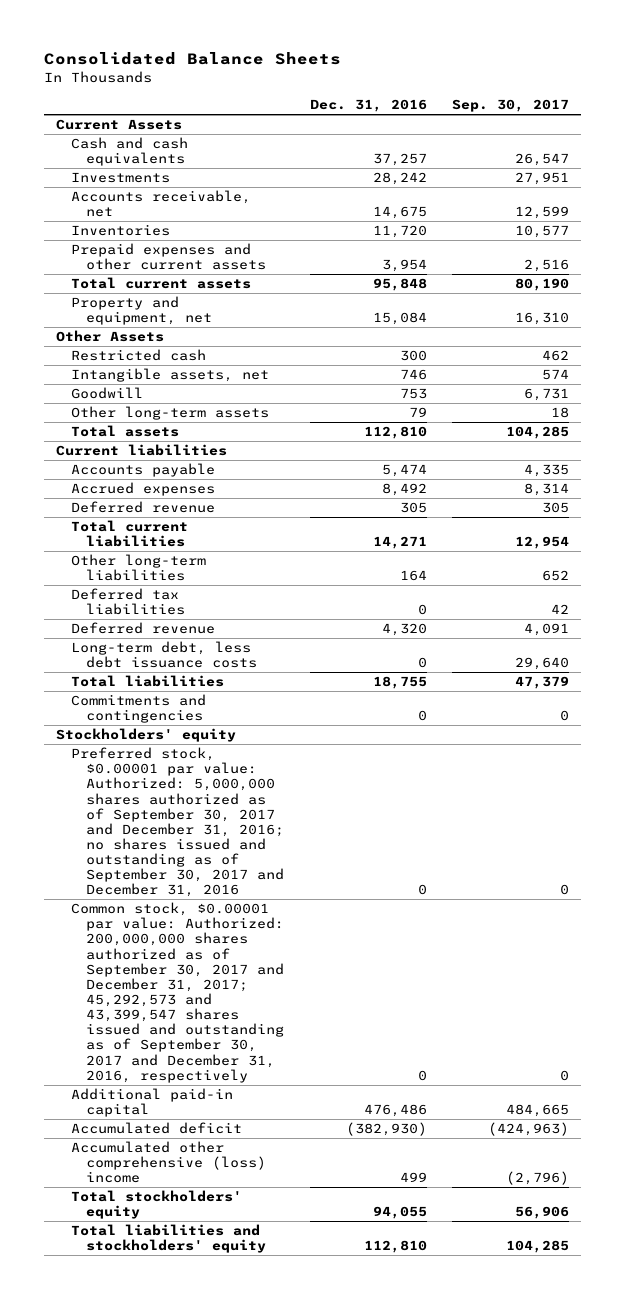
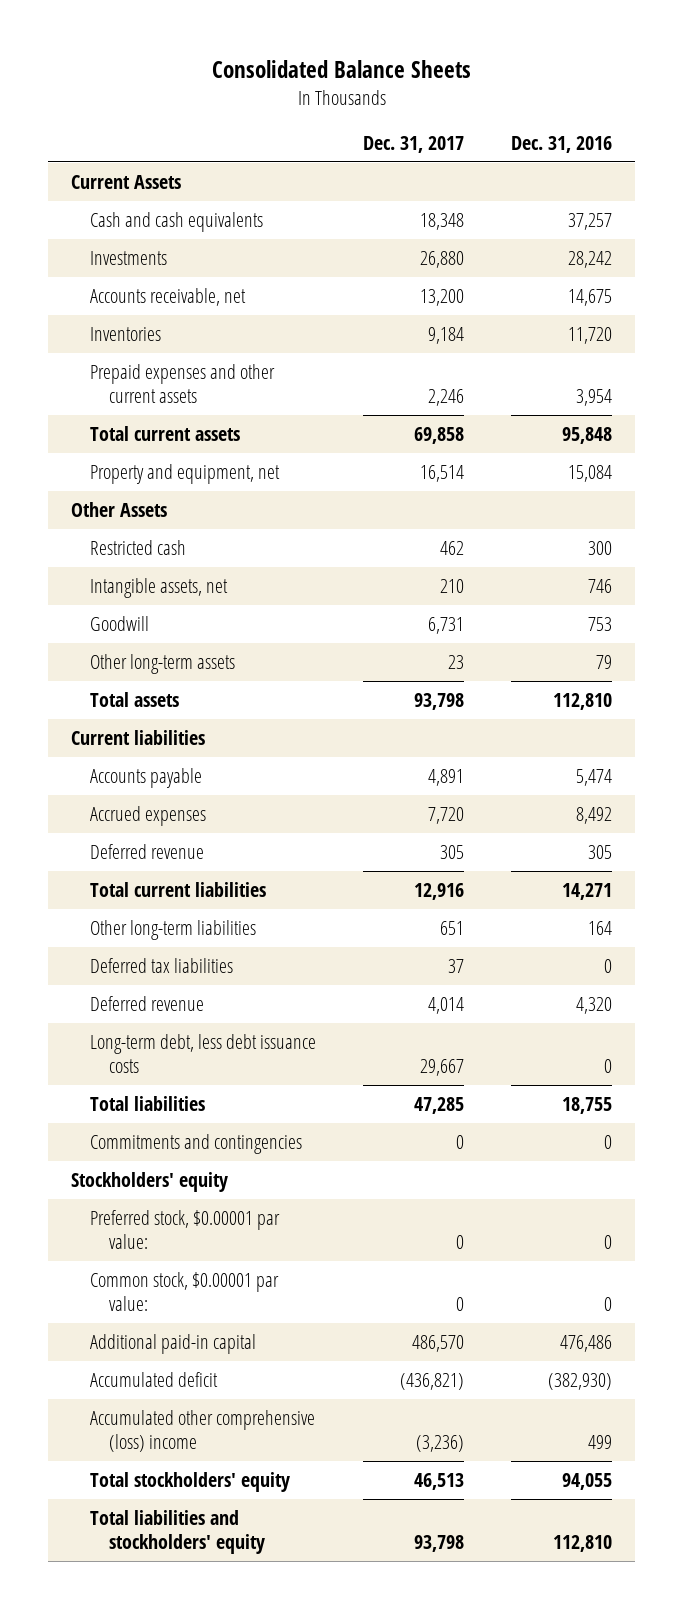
[451,99,569,113] Sep. 30, 2017 -> none
none -> [362,135,464,153] Dec. 31, 2017
[71,747,285,898] Preferred stock, $0.00001 par value: Authorized: 5,000,000 shares authorized as of September 30, 2017 and December 31, 2016; no shares issued and outstanding as of September 30, 2017 and December 31, 2016 -> [89,1209,280,1249] Preferred stock, $0.00001 par value:
[71,902,285,1083] Common stock, $0.00001 par value: Authorized: 200,000,000 shares authorized as of September 30, 2017 and December 31, 2017; 45,292,573 and 43,399,547 shares issued and outstanding as of September 30, 2017 and December 31, 2016, respectively -> [89,1271,279,1311] Common stock, $0.00001 par value:

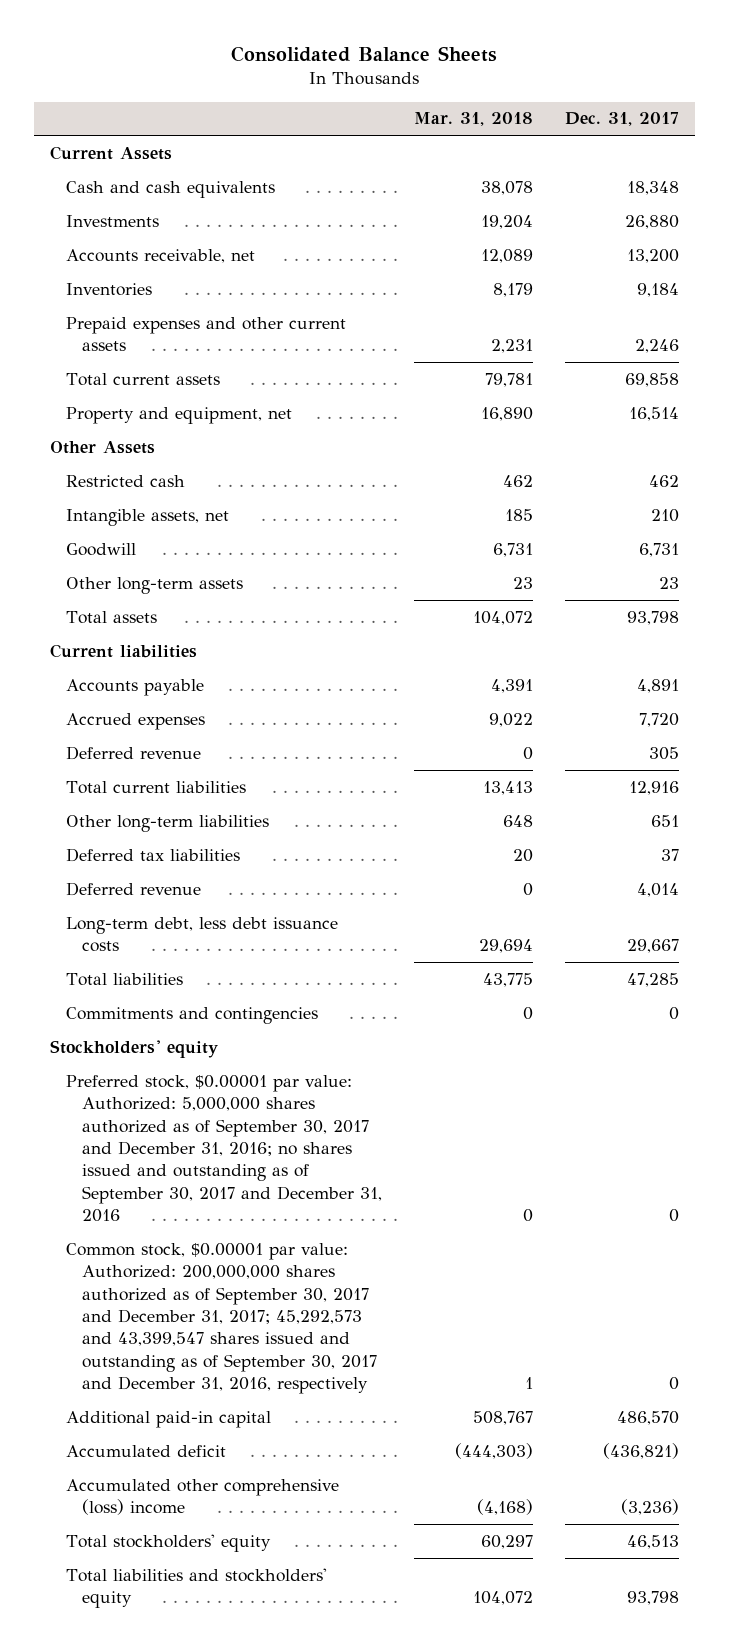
[510,135,612,153] Dec. 31, 2016 -> none
none -> [413,112,533,127] Mar. 31, 2018
[89,1209,280,1249] Preferred stock, $0.00001 par value: -> [65,1074,383,1223] Preferred stock, $0.00001 par value: Authorized: 5,000,000 shares authorized as of September 30, 2017 and December 31, 2016; no shares issued and outstanding as of September 30, 2017 and December 31, 2016
[89,1271,279,1311] Common stock, $0.00001 par value: -> [65,1242,378,1395] Common stock, $0.00001 par value: Authorized: 200,000,000 shares authorized as of September 30, 2017 and December 31, 2017; 45,292,573 and 43,399,547 shares issued and outstanding as of September 30, 2017 and December 31, 2016, respectively

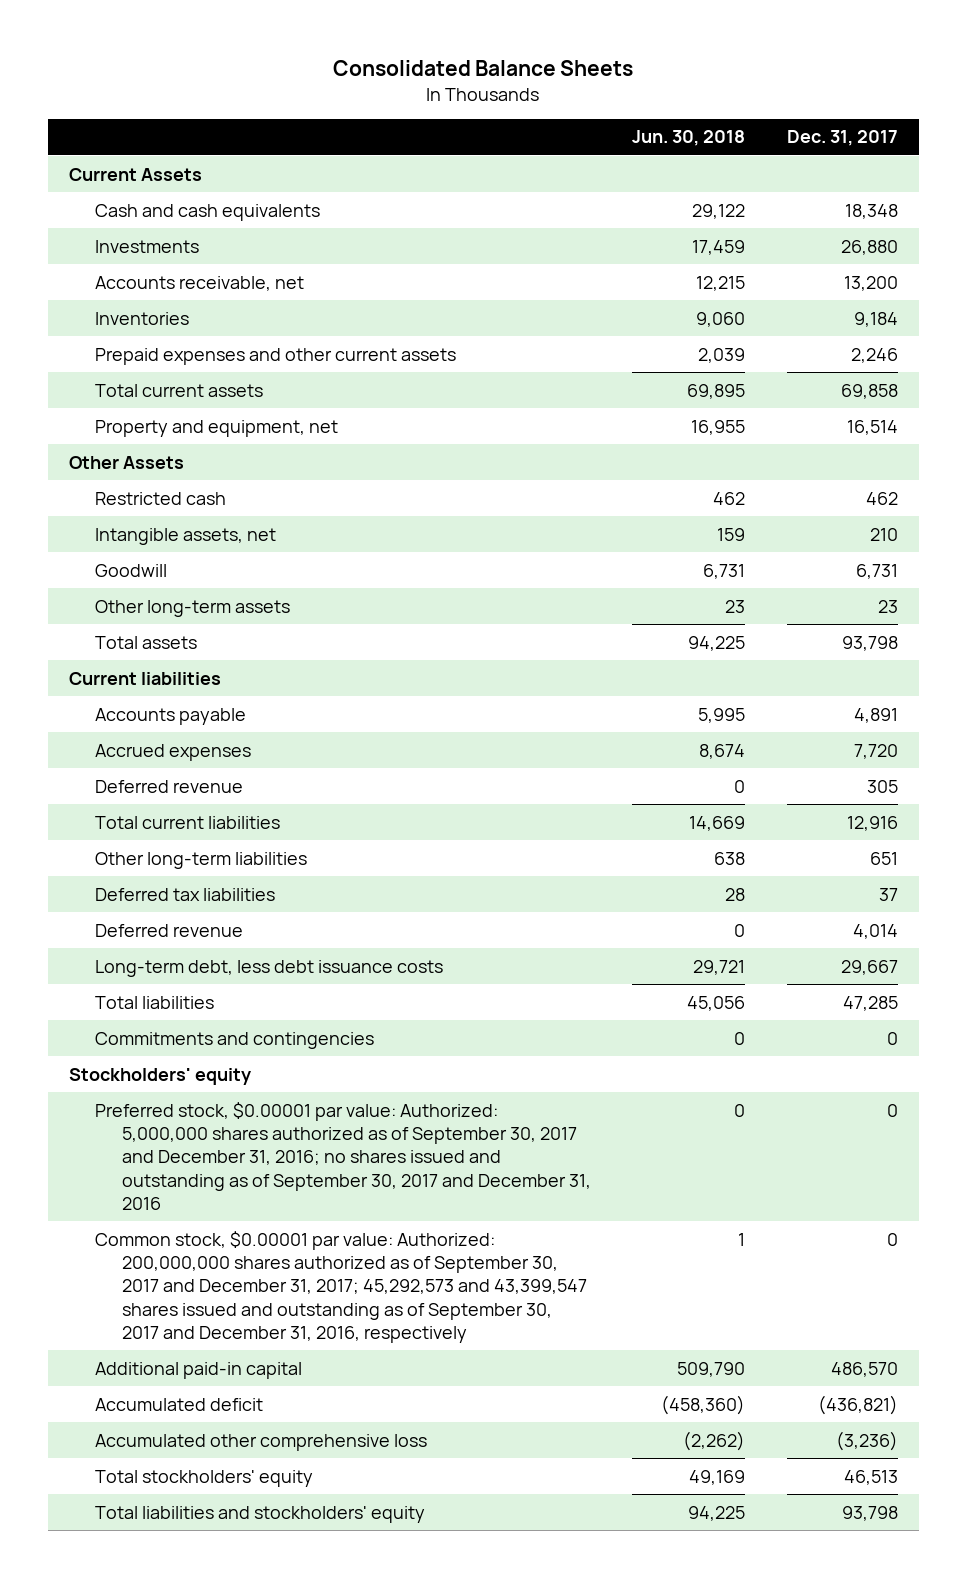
[413,112,533,127] Mar. 31, 2018 -> none
none -> [632,130,746,147] Jun. 30, 2018
[65,1478,339,1516] Accumulated other comprehensive (loss) income -> [95,1433,428,1451] Accumulated other comprehensive loss

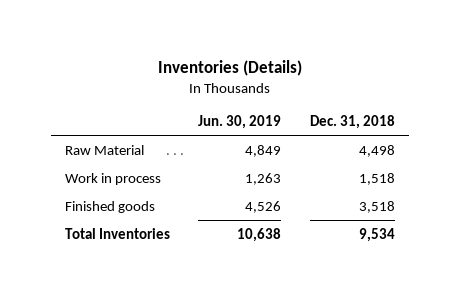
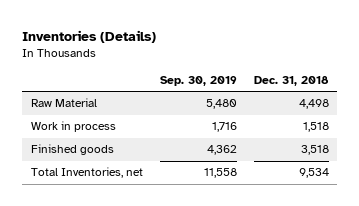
[198,115,282,130] Jun. 30, 2019 -> none
none -> [159,75,237,86] Sep. 30, 2019
[64,227,170,239] Total Inventories -> [30,167,143,179] Total Inventories, net

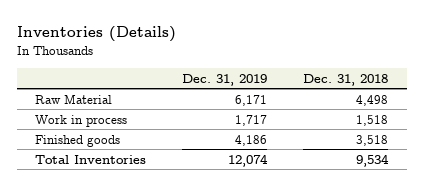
[159,75,237,86] Sep. 30, 2019 -> none
none -> [182,73,268,86] Dec. 31, 2019
[30,167,143,179] Total Inventories, net -> [34,154,146,164] Total Inventories

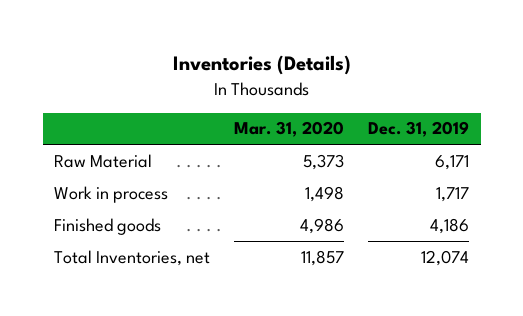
[303,73,389,86] Dec. 31, 2018 -> none
none -> [234,121,345,138] Mar. 31, 2020
[34,154,146,164] Total Inventories -> [54,249,211,266] Total Inventories, net

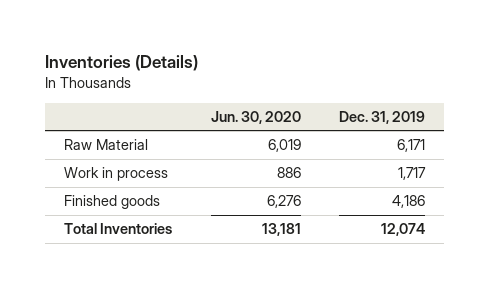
[234,121,345,138] Mar. 31, 2020 -> none
none -> [210,110,301,124] Jun. 30, 2020
[54,249,211,266] Total Inventories, net -> [64,223,173,235] Total Inventories

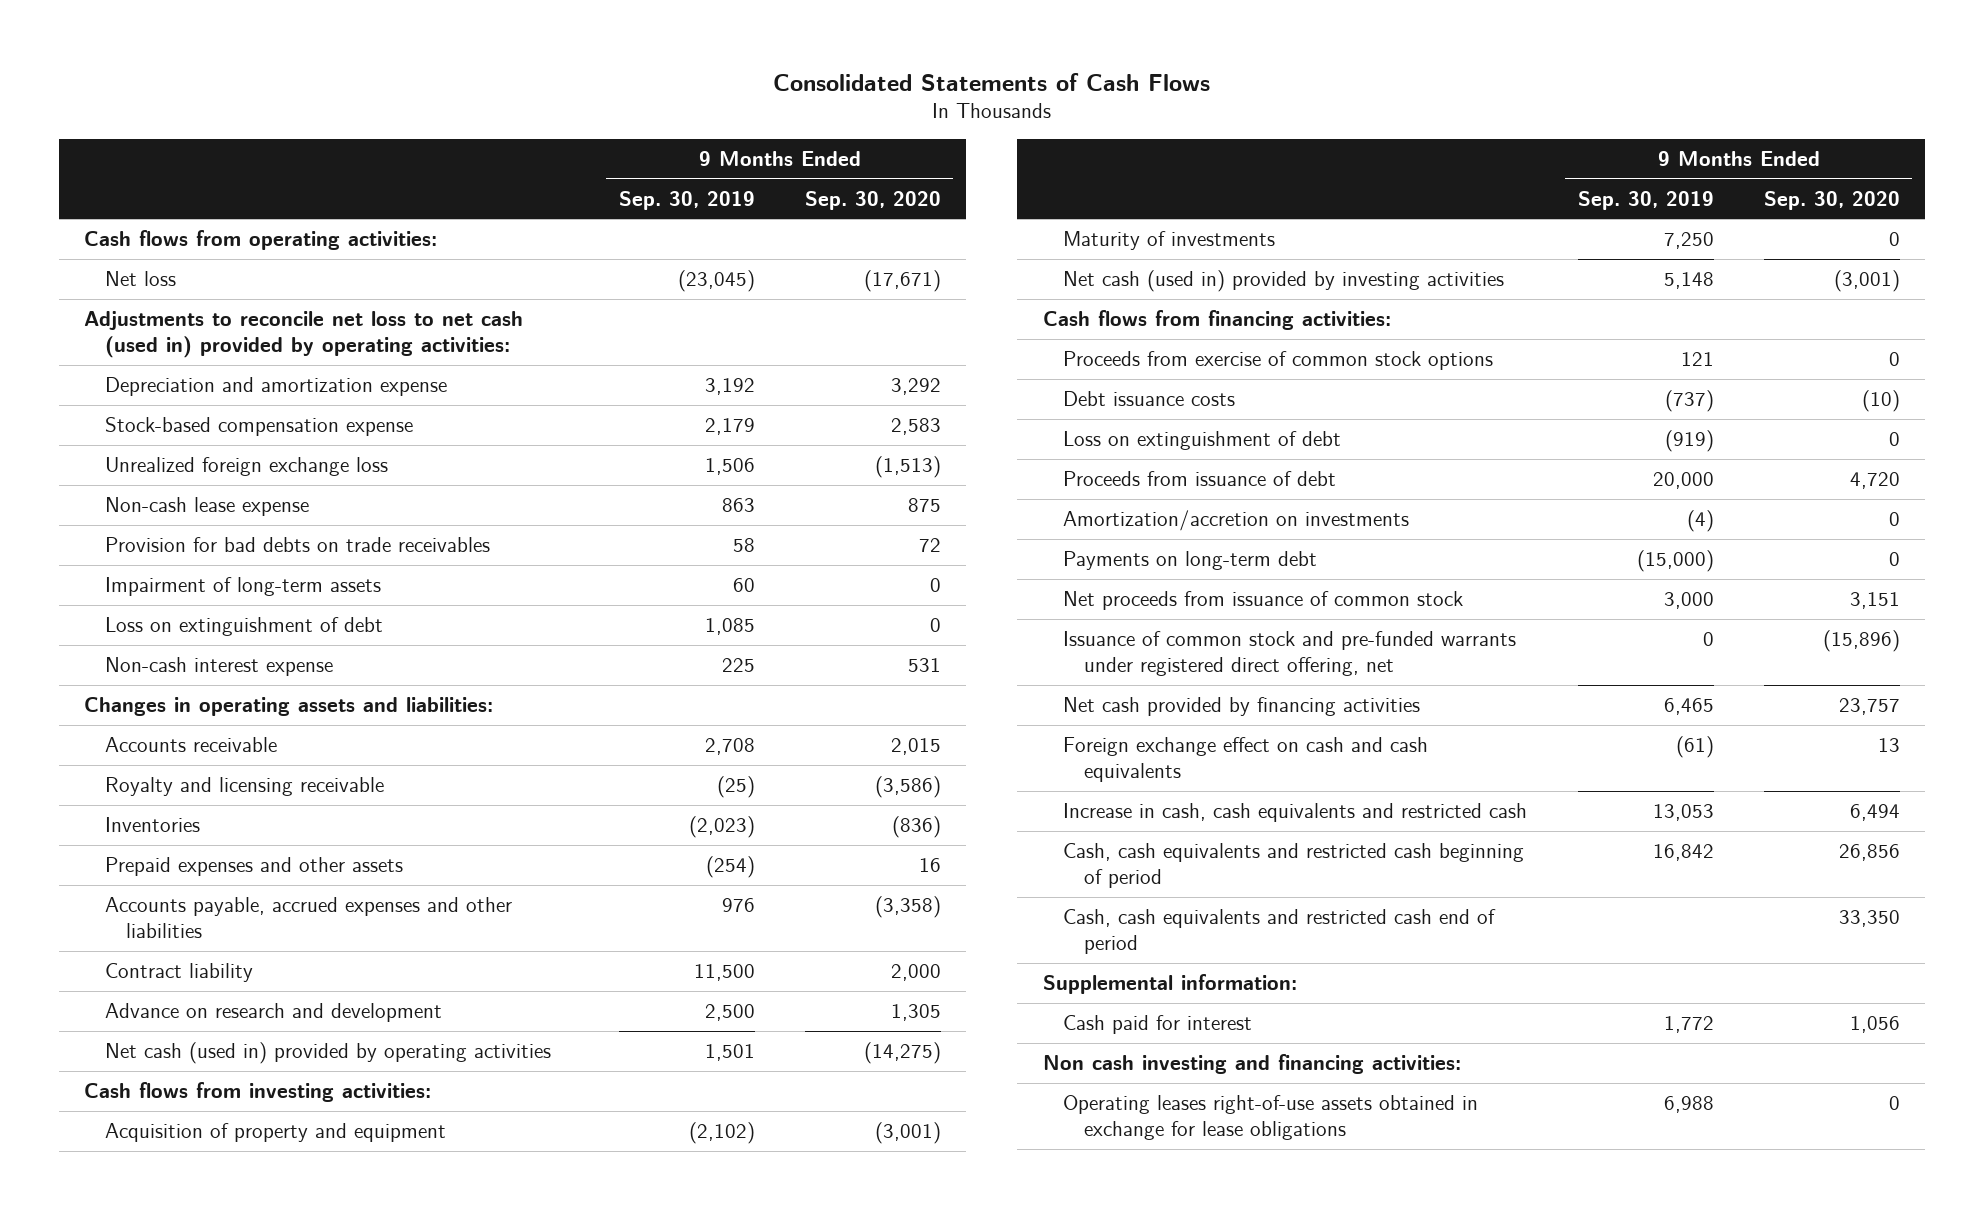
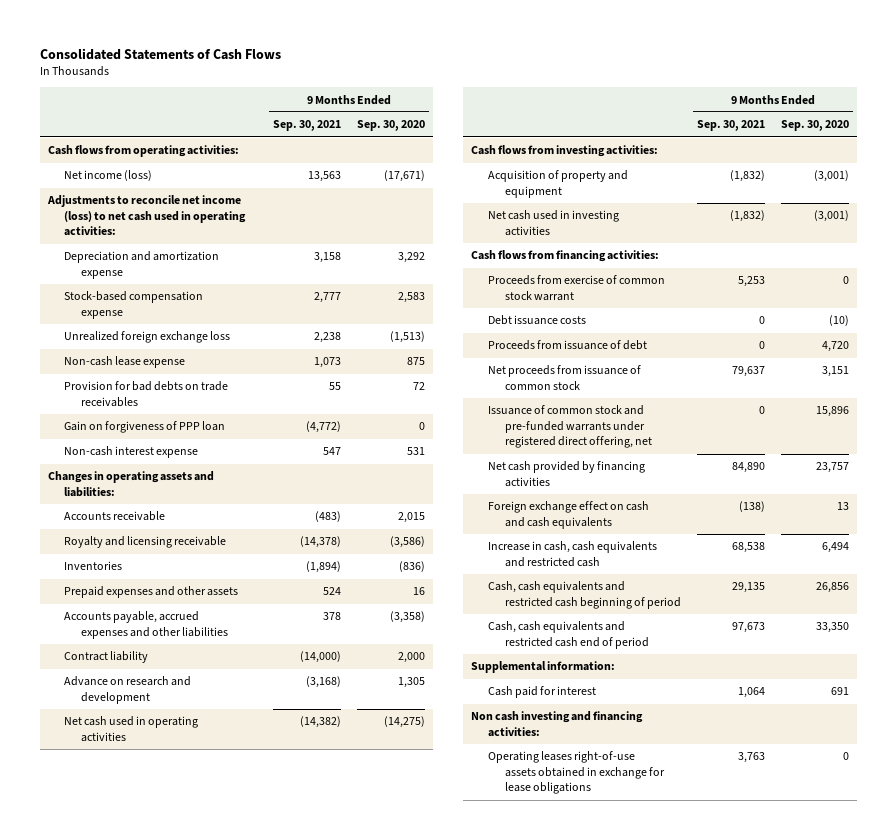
[618,190,755,210] Sep. 30, 2019 -> none
none -> [272,120,341,132] Sep. 30, 2021
[104,271,176,287] Net loss -> [64,170,153,182] Net income (loss)
[83,311,523,358] Adjustments to reconcile net loss to net cash (used in) provided by operating activities: -> [46,195,247,237] Adjustments to reconcile net income (loss) to net cash used in operating activities:
[104,577,381,597] Impairment of long-term assets -> none
[104,617,383,637] Loss on extinguishment of debt -> [64,421,226,434] Gain on forgiveness of PPP loan
[104,1042,551,1065] Net cash (used in) provided by operating activities -> [64,716,199,742] Net cash used in operating activities
[1063,231,1276,251] Maturity of investments -> none
[1063,270,1505,293] Net cash (used in) provided by investing activities -> [488,210,620,236] Net cash used in investing activities
[1063,351,1494,371] Proceeds from exercise of common stock options -> [488,275,666,301] Proceeds from exercise of common stock warrant
[1063,431,1342,451] Loss on extinguishment of debt -> none
[1063,510,1410,532] Amortization/accretion on investments -> none
[1063,551,1318,571] Payments on long-term debt -> none
[1822,630,1900,653] (15,896) -> [815,406,849,418] 15,896
[1849,1016,1900,1034] 1,056 -> [830,687,849,696] 691

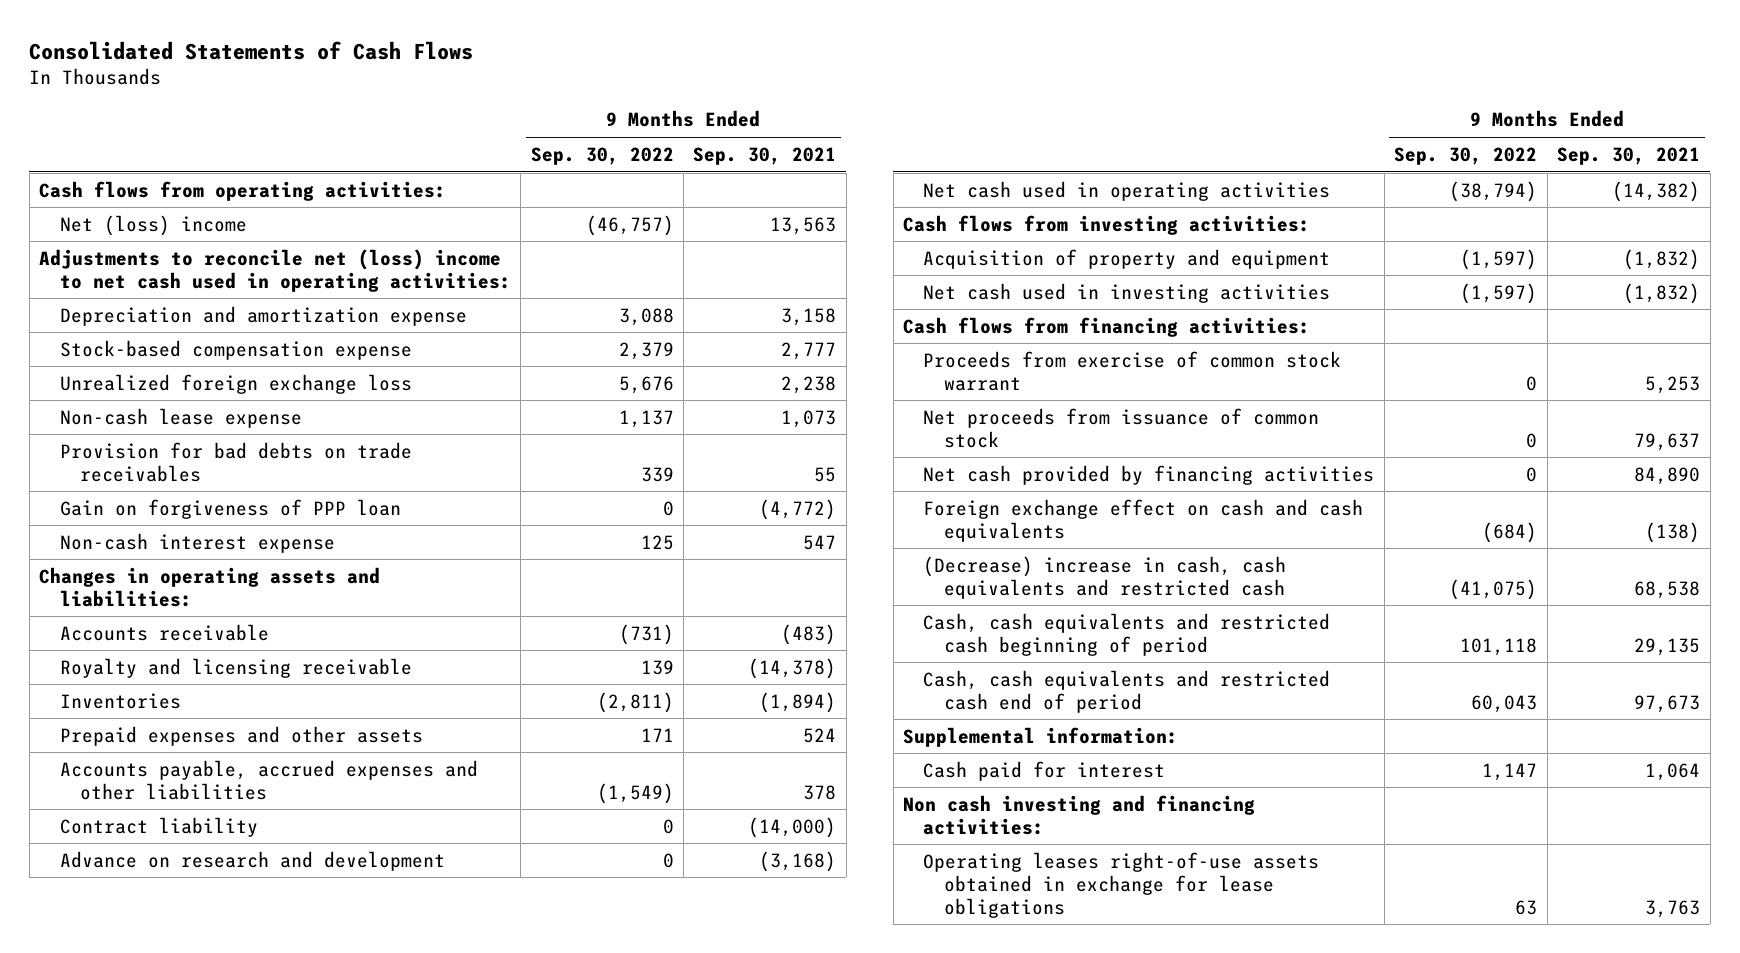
[356,120,425,132] Sep. 30, 2020 -> none
none -> [530,146,674,165] Sep. 30, 2022
[64,170,153,182] Net income (loss) -> [59,214,247,236] Net (loss) income
[46,195,247,237] Adjustments to reconcile net income (loss) to net cash used in operating activities: -> [39,248,511,292] Adjustments to reconcile net (loss) income to net cash used in operating activities:
[488,315,587,326] Debt issuance costs -> none
[488,340,648,351] Proceeds from issuance of debt -> none
[488,405,652,449] Issuance of common stock and pre-funded warrants under registered direct offering, net -> none
[488,541,658,567] Increase in cash, cash equivalents and restricted cash -> [923,555,1287,599] (Decrease) increase in cash, cash equivalents and restricted cash

